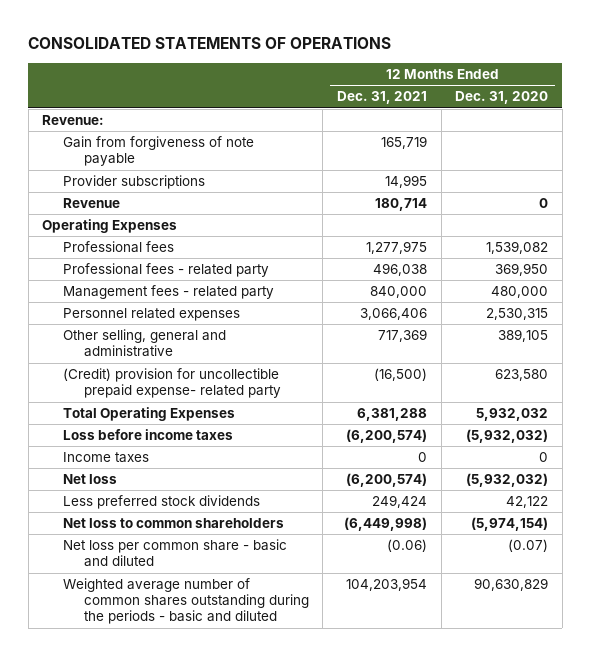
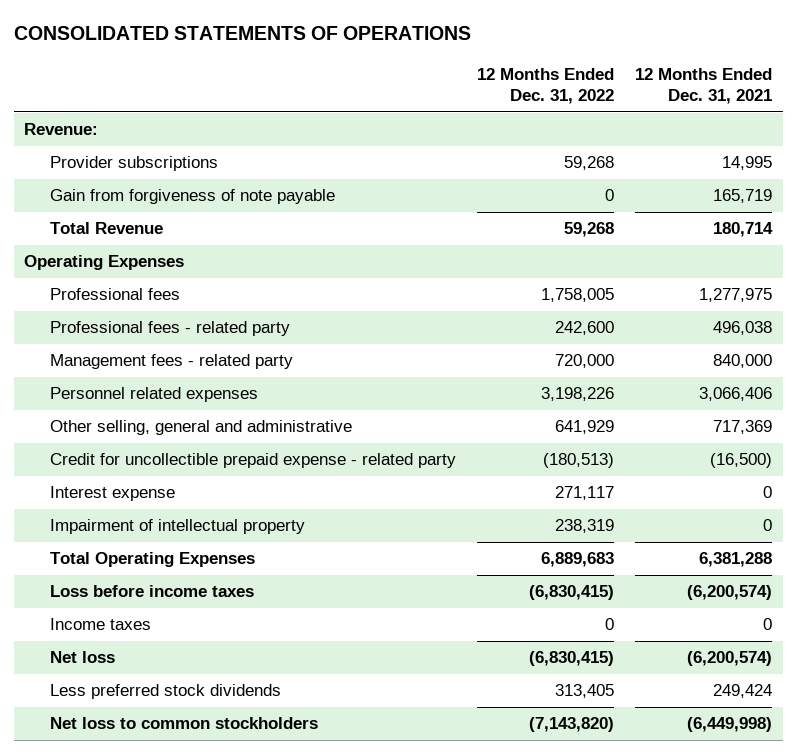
[455,91,549,105] Dec. 31, 2020 -> none
none -> [477,67,615,104] 12 Months Ended Dec. 31, 2022
[62,136,254,167] Gain from forgiveness of note payable -> [50,189,336,205] Gain from forgiveness of note payable
[62,198,120,209] Revenue -> [50,222,164,235] Total Revenue
[62,368,281,399] (Credit) provision for uncollectible prepaid expense- related party -> [50,453,457,469] Credit for uncollectible prepaid expense - related party
none -> [50,486,176,502] Interest expense
none -> [50,519,306,535] Impairment of intellectual property
[62,539,287,568] Net loss per common share - basic and diluted -> none
[62,578,309,625] Weighted average number of common shares outstanding during the periods - basic and diluted -> none
[62,518,284,529] Net loss to common shareholders -> [50,717,319,730] Net loss to common stockholders

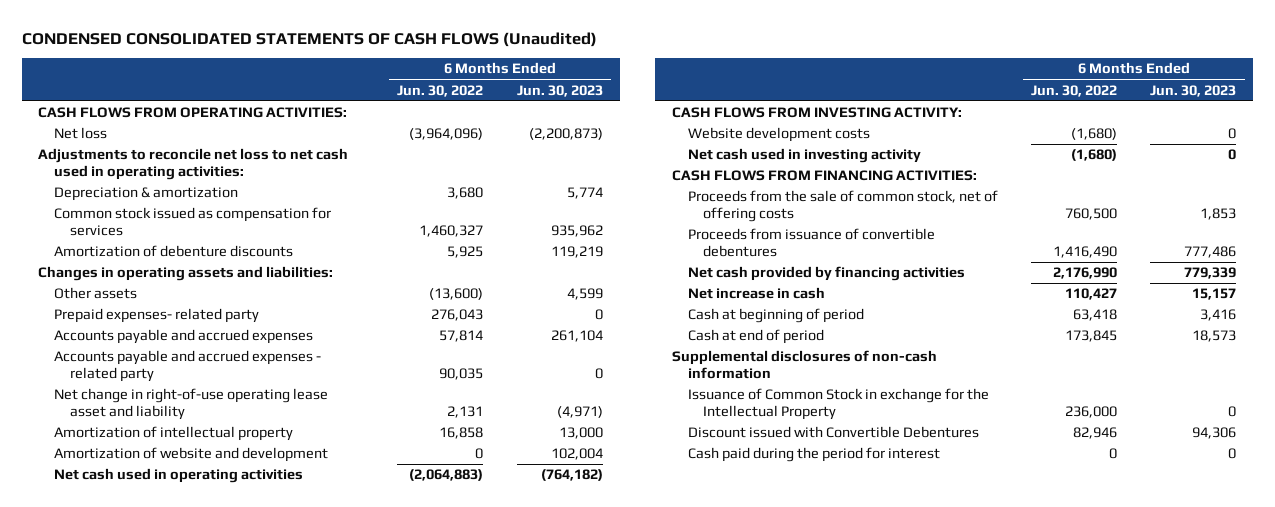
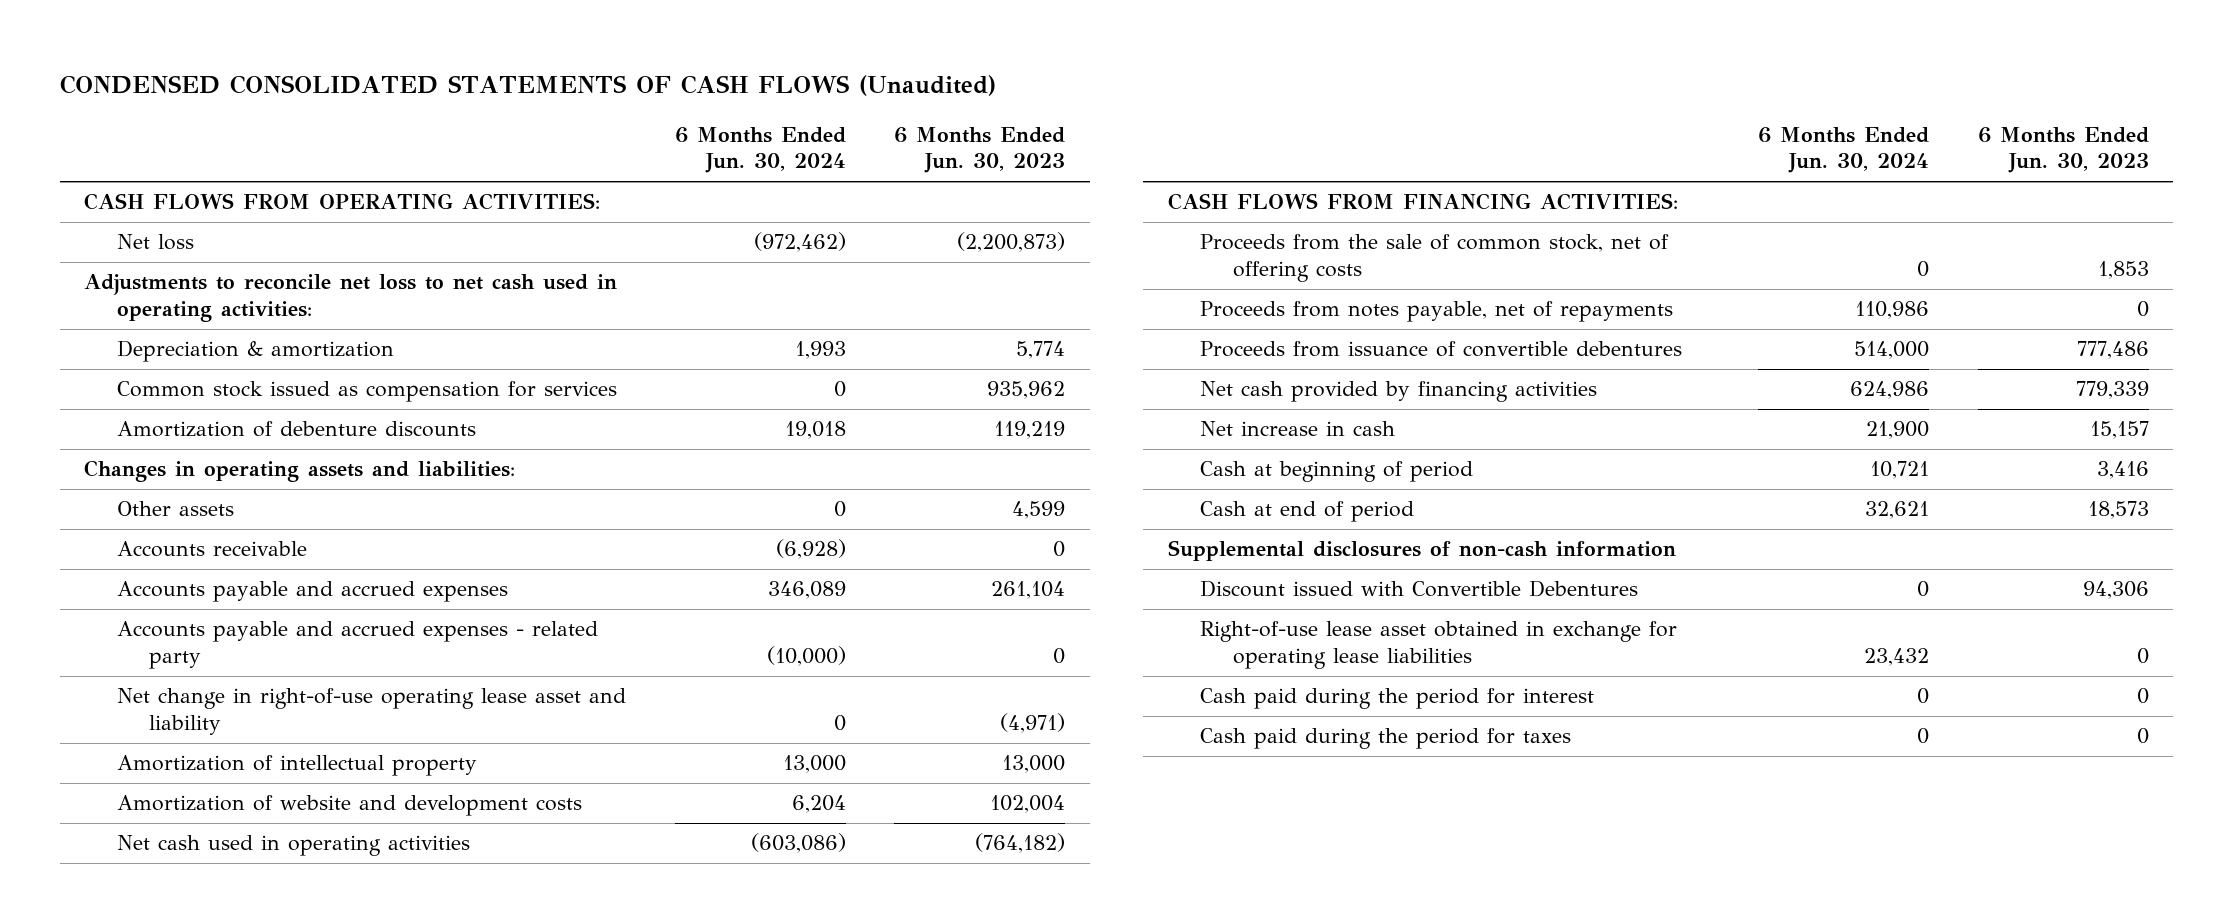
[397,84,484,97] Jun. 30, 2022 -> none
none -> [674,126,846,174] 6 Months Ended Jun. 30, 2024
[53,308,259,324] Prepaid expenses- related party -> none
none -> [116,541,307,558] Accounts receivable
[53,447,328,463] Amortization of website and development -> [116,795,582,817] Amortization of website and development costs
[671,107,962,119] CASH FLOWS FROM INVESTING ACTIVITY: -> none
[687,127,870,143] Website development costs -> none
[687,148,921,164] Net cash used in investing activity -> none
none -> [1200,301,1674,323] Proceeds from notes payable, net of repayments
[687,388,989,420] Issuance of Common Stock in exchange for the Intellectual Property -> none
none -> [1200,621,1678,670] Right-of-use lease asset obtained in exchange for operating lease liabilities
none -> [1200,728,1572,750] Cash paid during the period for taxes

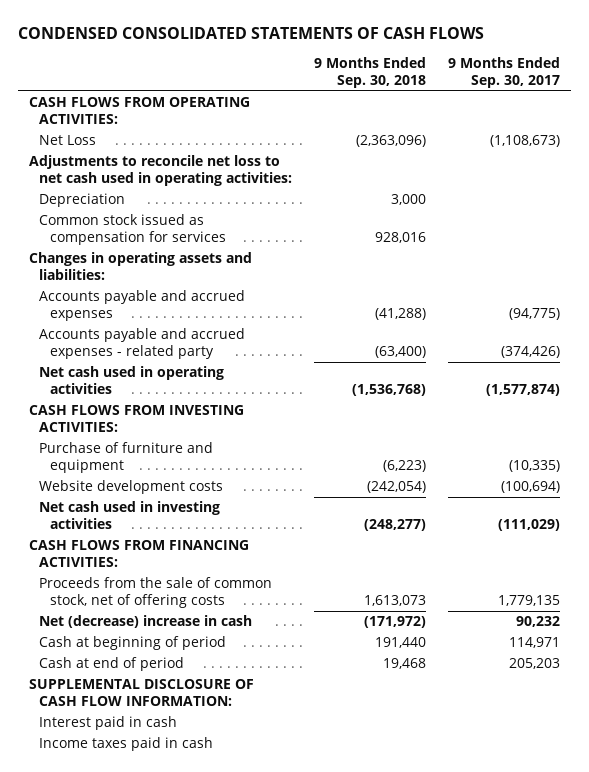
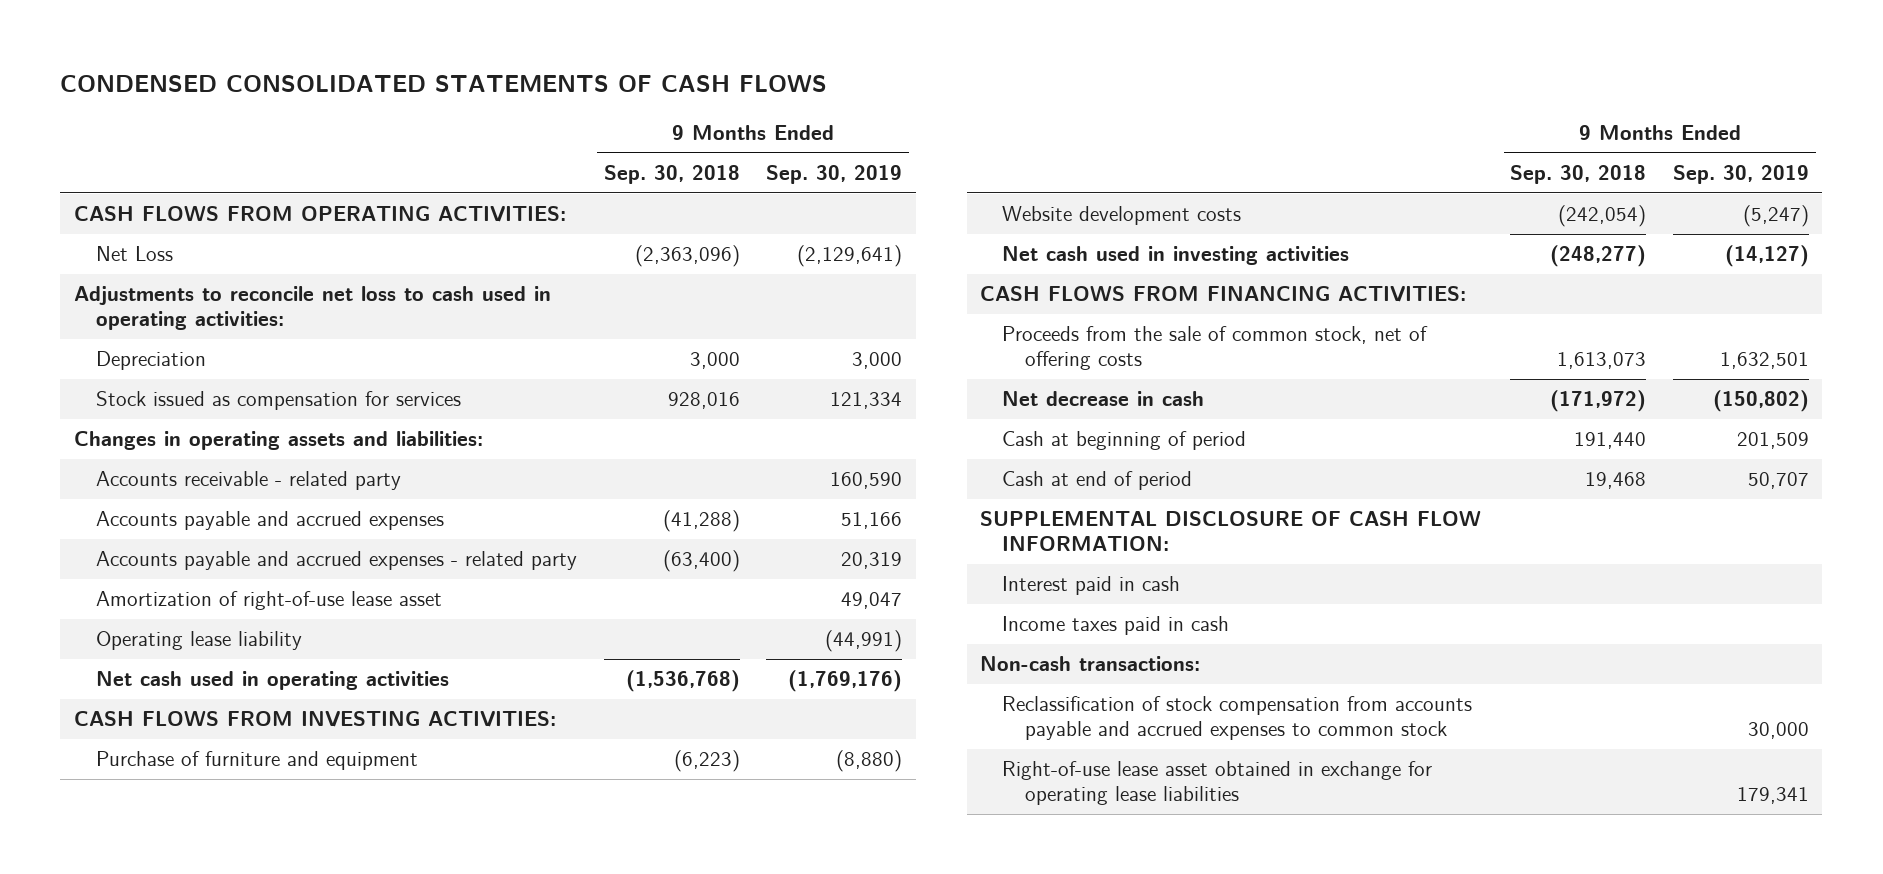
[448,57,561,89] 9 Months Ended Sep. 30, 2017 -> none
none -> [766,164,903,184] Sep. 30, 2019
[28,155,293,187] Adjustments to reconcile net loss to net cash used in operating activities: -> [73,286,551,331] Adjustments to reconcile net loss to cash used in operating activities:
[39,214,226,246] Common stock issued as compensation for services -> [95,391,461,411] Stock issued as compensation for services
none -> [95,471,401,491] Accounts receivable - related party
none -> [95,591,442,611] Amortization of right-of-use lease asset
none -> [95,631,302,651] Operating lease liability
[39,615,253,629] Net (decrease) increase in cash -> [1002,391,1205,407] Net decrease in cash
none -> [980,656,1201,672] Non-cash transactions:
none -> [1002,696,1473,741] Reclassification of stock compensation from accounts payable and accrued expenses to common stock
none -> [1002,761,1433,806] Right-of-use lease asset obtained in exchange for operating lease liabilities

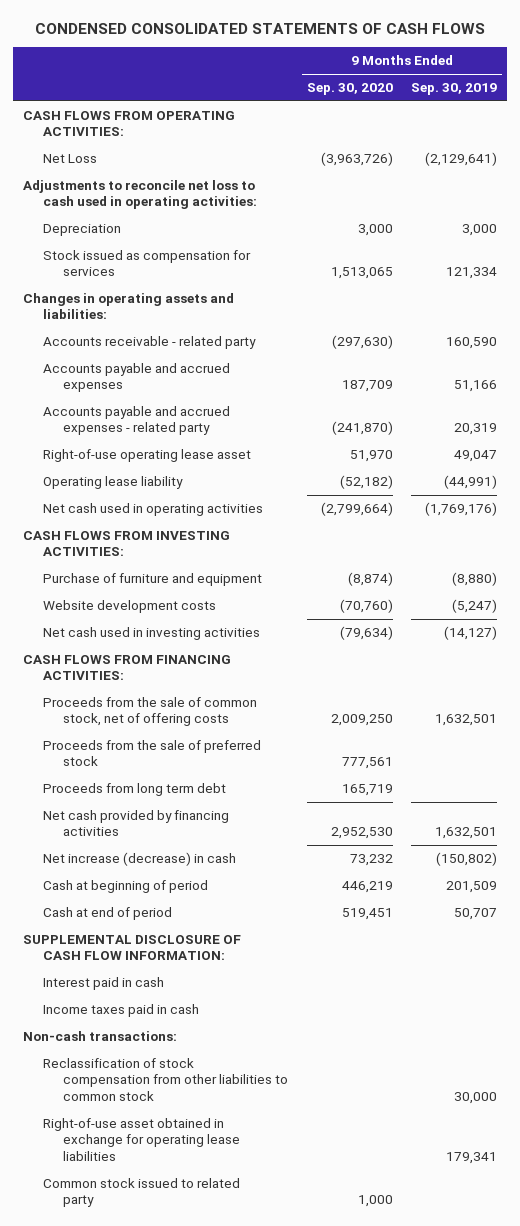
[603,164,740,184] Sep. 30, 2018 -> none
none -> [306,83,393,96] Sep. 30, 2020
[95,591,442,611] Amortization of right-of-use lease asset -> [43,449,252,463] Right-of-use operating lease asset
none -> [43,740,262,767] Proceeds from the sale of preferred stock
none -> [43,783,227,797] Proceeds from long term debt
none -> [43,810,230,837] Net cash provided by financing activities
[1002,391,1205,407] Net decrease in cash -> [43,852,237,867] Net increase (decrease) in cash
[1002,696,1473,741] Reclassification of stock compensation from accounts payable and accrued expenses to common stock -> [43,1058,289,1101] Reclassification of stock compensation from other liabilities to common stock
[1002,761,1433,806] Right-of-use lease asset obtained in exchange for operating lease liabilities -> [43,1118,241,1161] Right-of-use asset obtained in exchange for operating lease liabilities
none -> [43,1178,241,1208] Common stock issued to related party

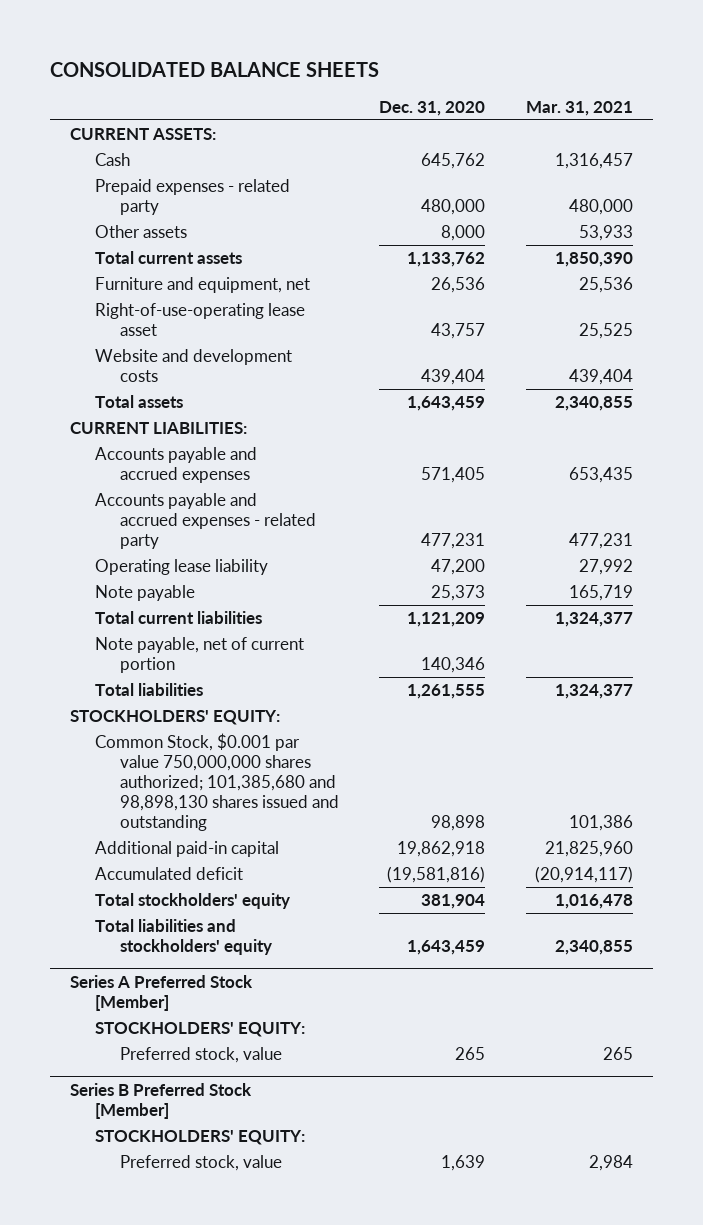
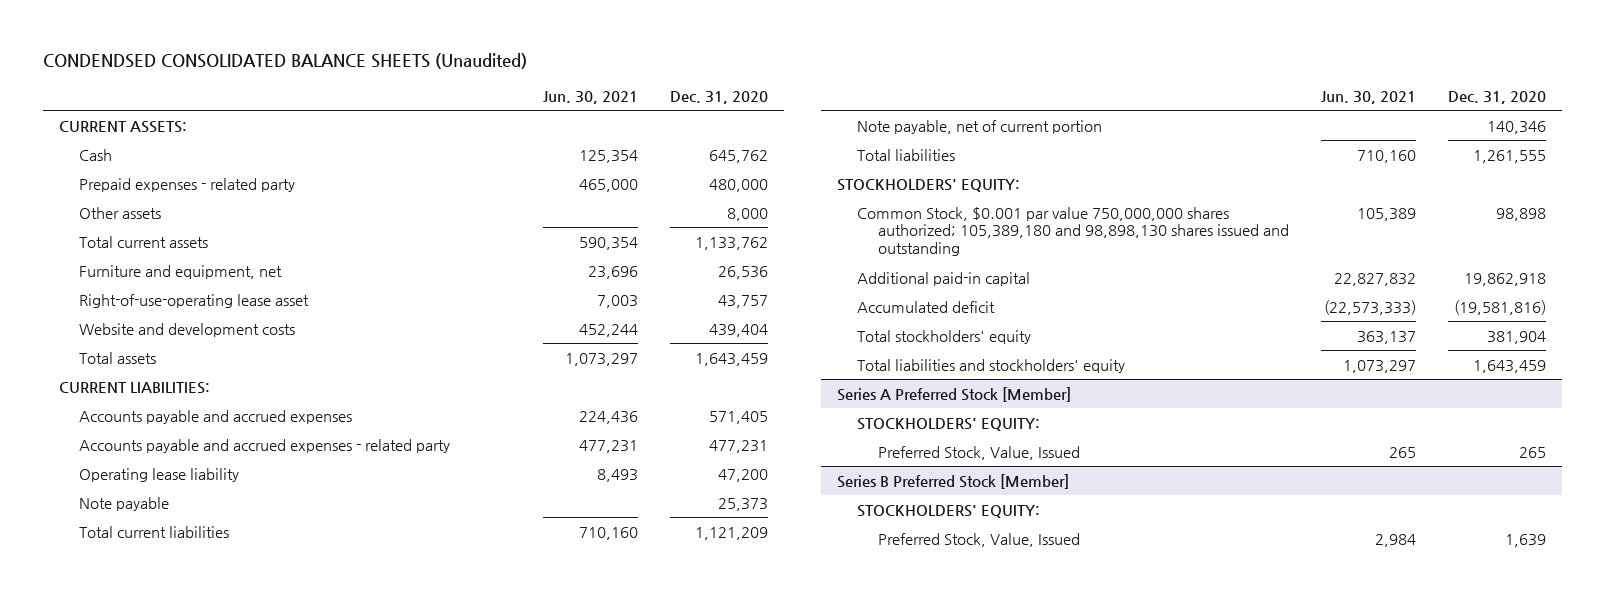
[50,61,380,77] CONSOLIDATED BALANCE SHEETS -> [43,53,528,70] CONDENDSED CONSOLIDATED BALANCE SHEETS (Unaudited)
[525,100,633,116] Mar. 31, 2021 -> none
none -> [542,90,638,104] Jun. 30, 2021
[95,733,339,831] Common Stock, $0.001 par value 750,000,000 shares authorized; 101,385,680 and 98,898,130 shares issued and outstanding -> [857,206,1289,257] Common Stock, $0.001 par value 750,000,000 shares authorized; 105,389,180 and 98,898,130 shares issued and outstanding
[119,1047,282,1064] Preferred stock, value -> [877,445,1080,460] Preferred Stock, Value, Issued
[119,1155,282,1172] Preferred stock, value -> [877,532,1080,547] Preferred Stock, Value, Issued

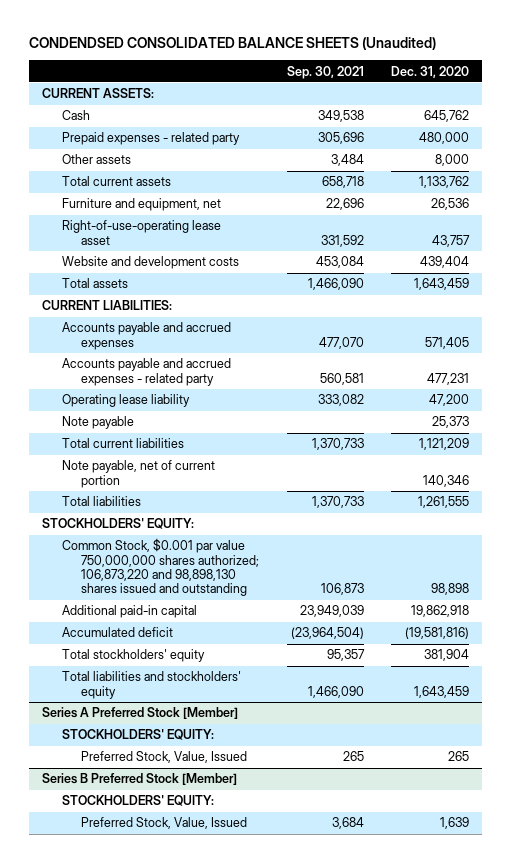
[542,90,638,104] Jun. 30, 2021 -> none
none -> [286,65,364,79] Sep. 30, 2021
[857,206,1289,257] Common Stock, $0.001 par value 750,000,000 shares authorized; 105,389,180 and 98,898,130 shares issued and outstanding -> [61,538,260,597] Common Stock, $0.001 par value 750,000,000 shares authorized; 106,873,220 and 98,898,130 shares issued and outstanding

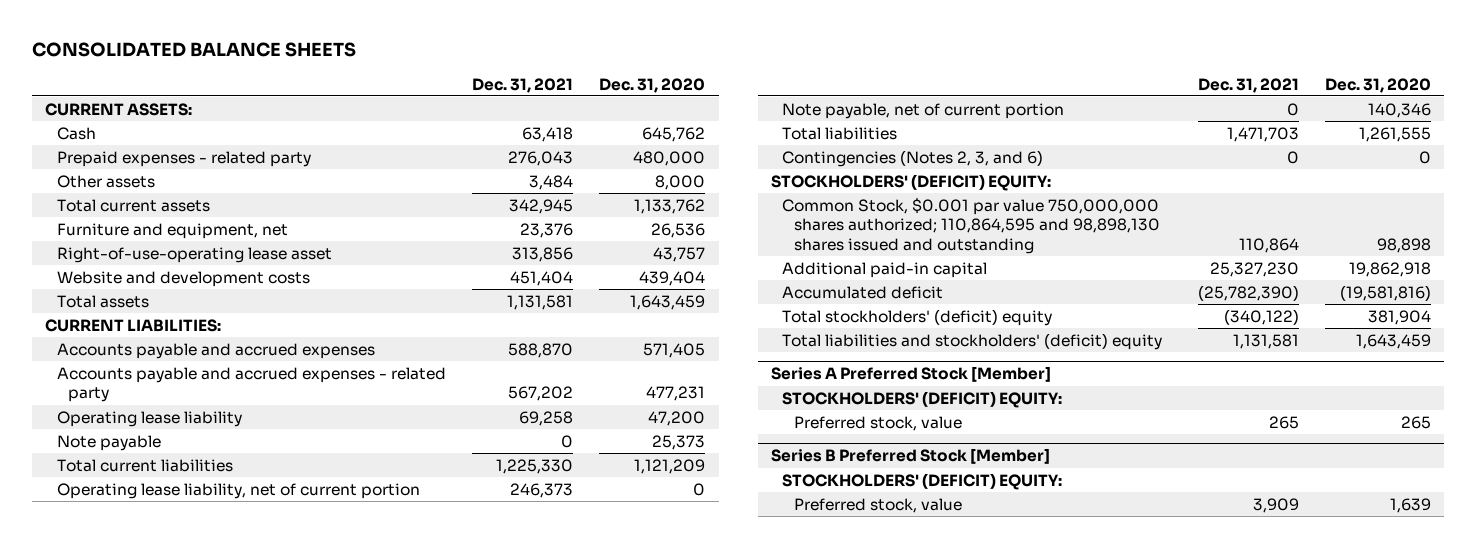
[28,36,436,50] CONDENDSED CONSOLIDATED BALANCE SHEETS (Unaudited) -> [32,42,357,58] CONSOLIDATED BALANCE SHEETS
[286,65,364,79] Sep. 30, 2021 -> none
none -> [472,77,574,93] Dec. 31, 2021
none -> [56,482,420,499] Operating lease liability, net of current portion
none -> [782,149,1044,167] Contingencies (Notes 2, 3, and 6)
[42,518,195,530] STOCKHOLDERS' EQUITY: -> [770,173,1051,191] STOCKHOLDERS' (DEFICIT) EQUITY:
[61,538,260,597] Common Stock, $0.001 par value 750,000,000 shares authorized; 106,873,220 and 98,898,130 shares issued and outstanding -> [782,197,1160,255] Common Stock, $0.001 par value 750,000,000 shares authorized; 110,864,595 and 98,898,130 shares issued and outstanding
[61,649,205,663] Total stockholders' equity -> [782,308,1053,326] Total stockholders' (deficit) equity
[61,671,241,699] Total liabilities and stockholders' equity -> [782,332,1163,350] Total liabilities and stockholders' (deficit) equity
[61,729,214,741] STOCKHOLDERS' EQUITY: -> [782,390,1063,408] STOCKHOLDERS' (DEFICIT) EQUITY:
[81,751,248,764] Preferred Stock, Value, Issued -> [793,415,962,431] Preferred stock, value
[61,795,214,807] STOCKHOLDERS' EQUITY: -> [782,472,1063,490] STOCKHOLDERS' (DEFICIT) EQUITY:
[81,817,248,830] Preferred Stock, Value, Issued -> [793,497,962,513] Preferred stock, value

